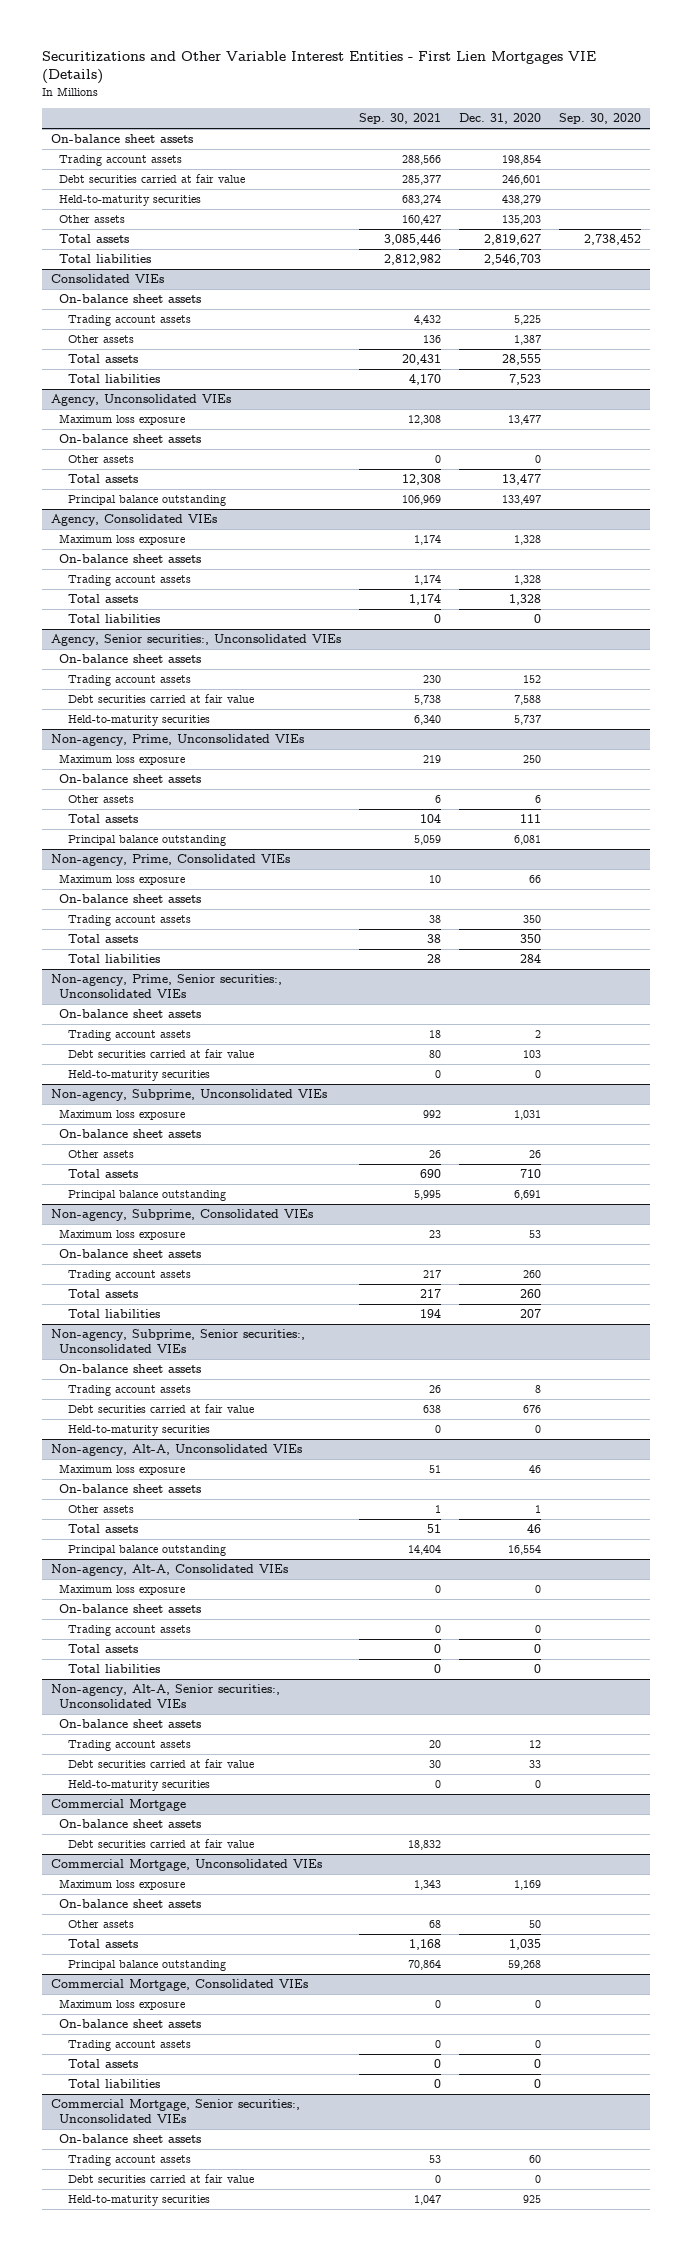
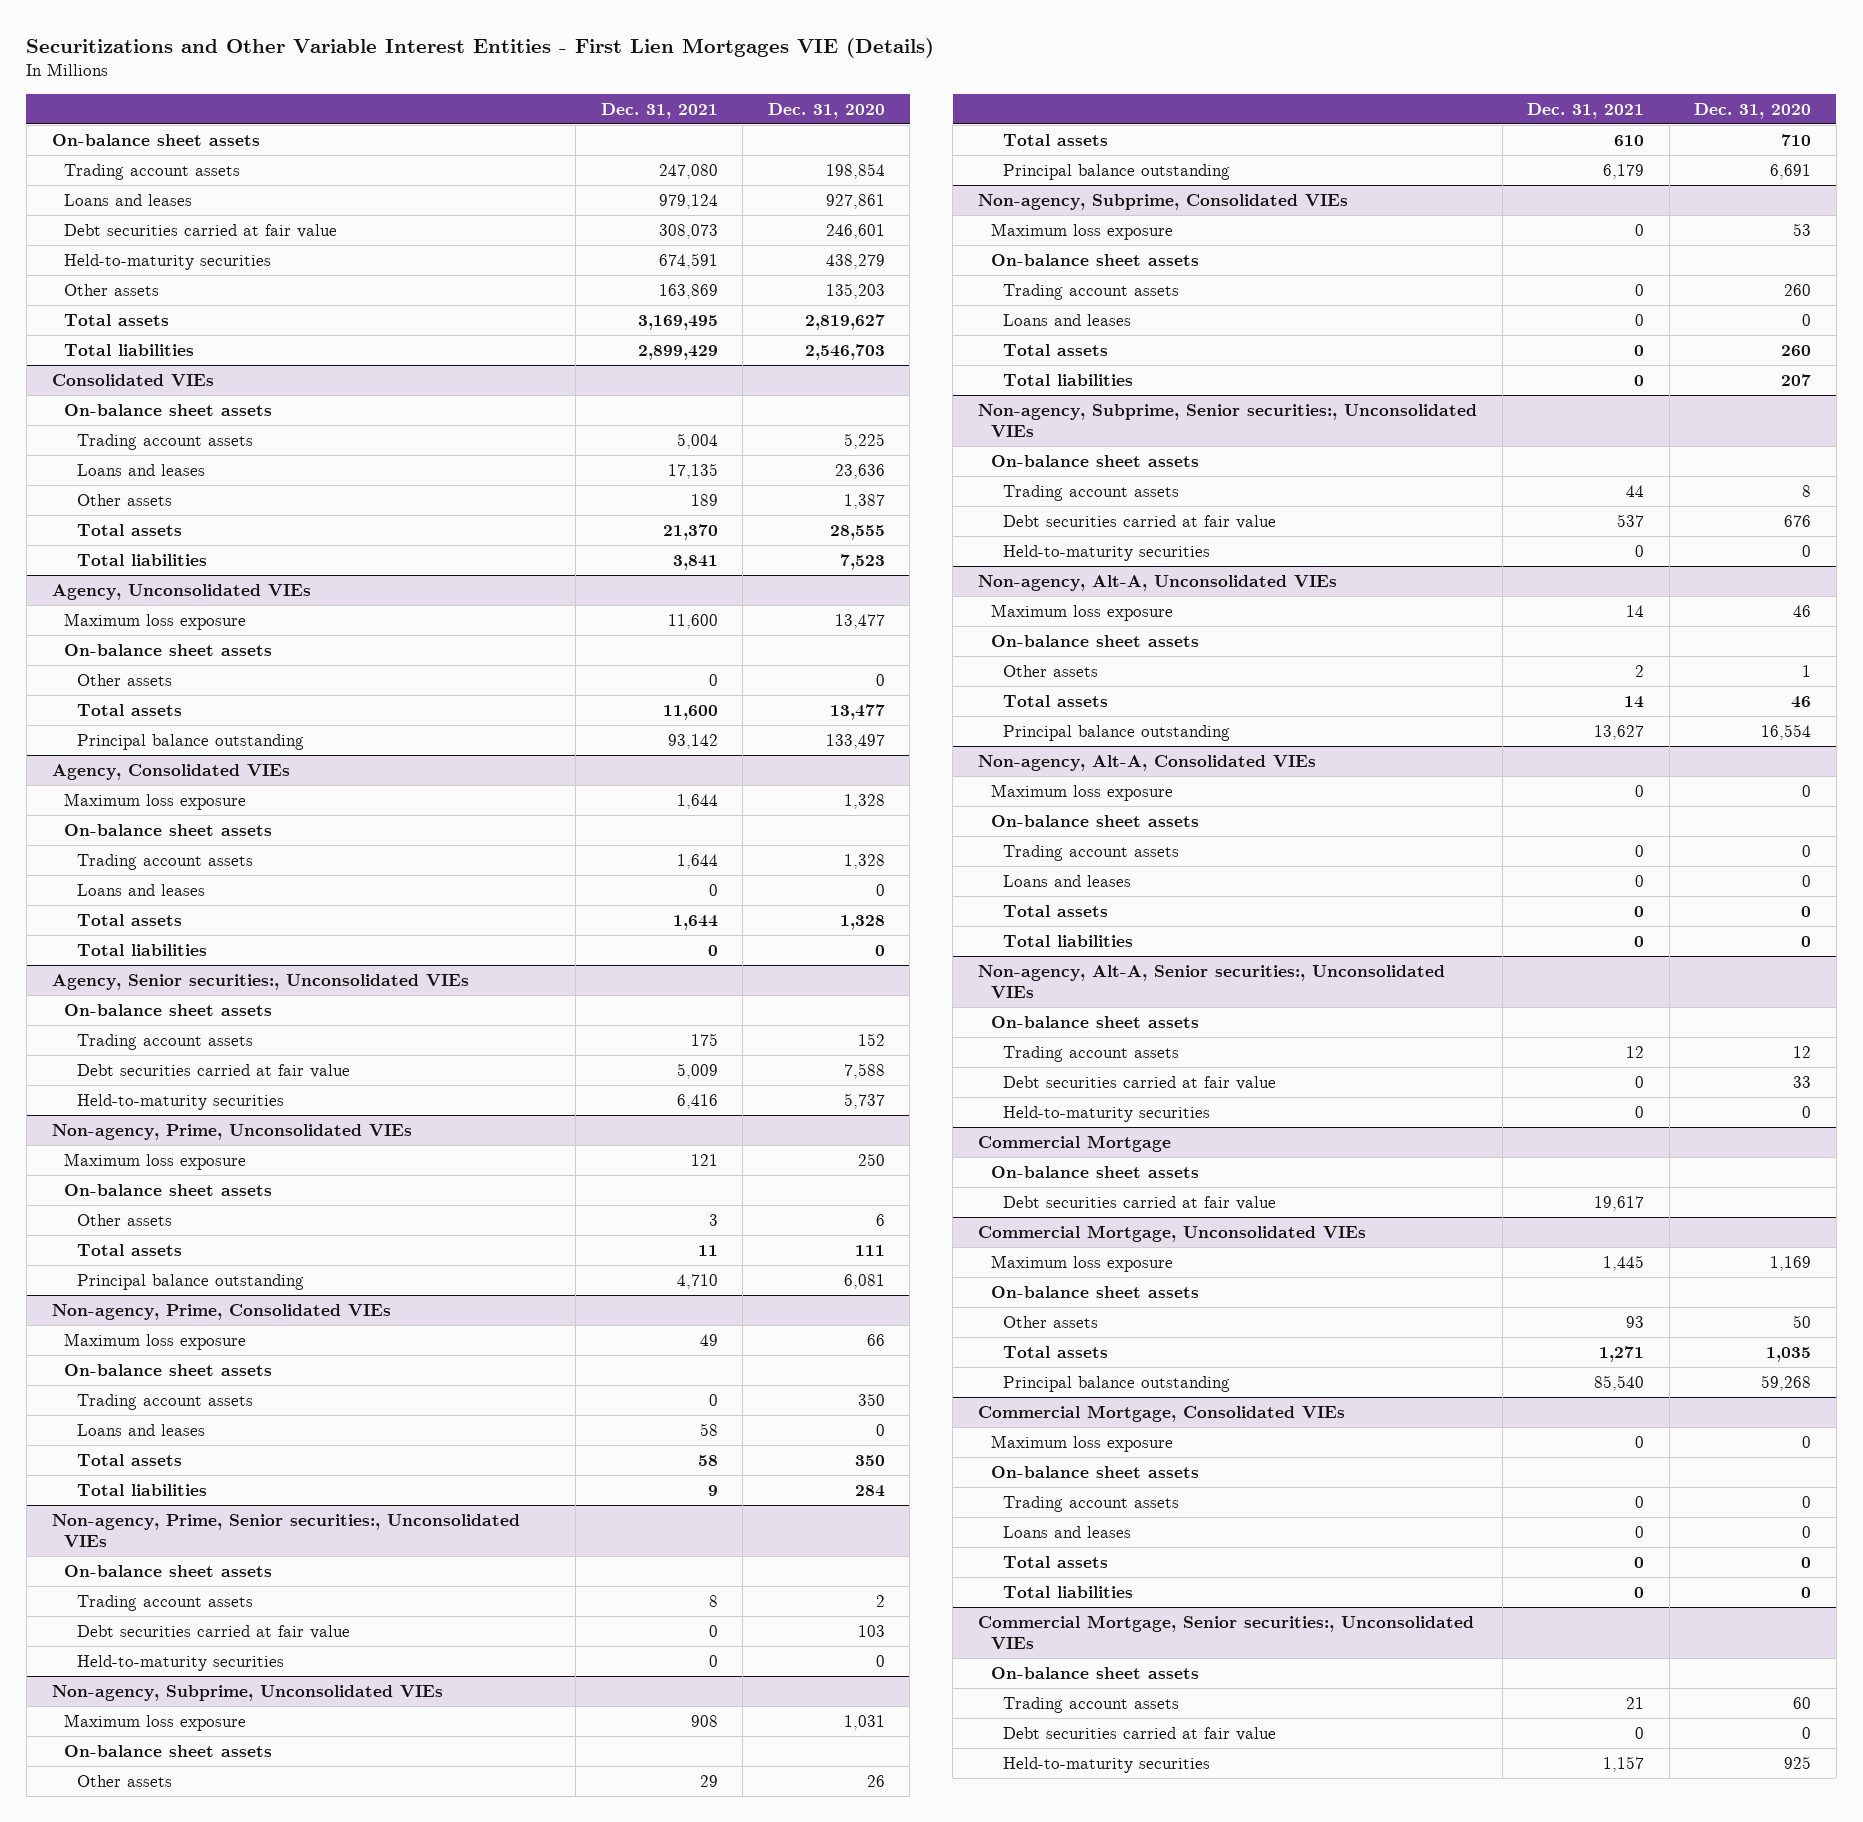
[358,113,441,125] Sep. 30, 2021 -> none
[558,113,641,125] Sep. 30, 2020 -> none
none -> [600,102,718,119] Dec. 31, 2021
none -> [64,193,193,206] Loans and leases
none -> [76,463,205,476] Loans and leases
none -> [76,883,205,896] Loans and leases
none -> [76,1423,205,1436] Loans and leases
none -> [1003,313,1132,326] Loans and leases
none -> [1003,874,1132,887] Loans and leases
none -> [1003,1525,1132,1538] Loans and leases

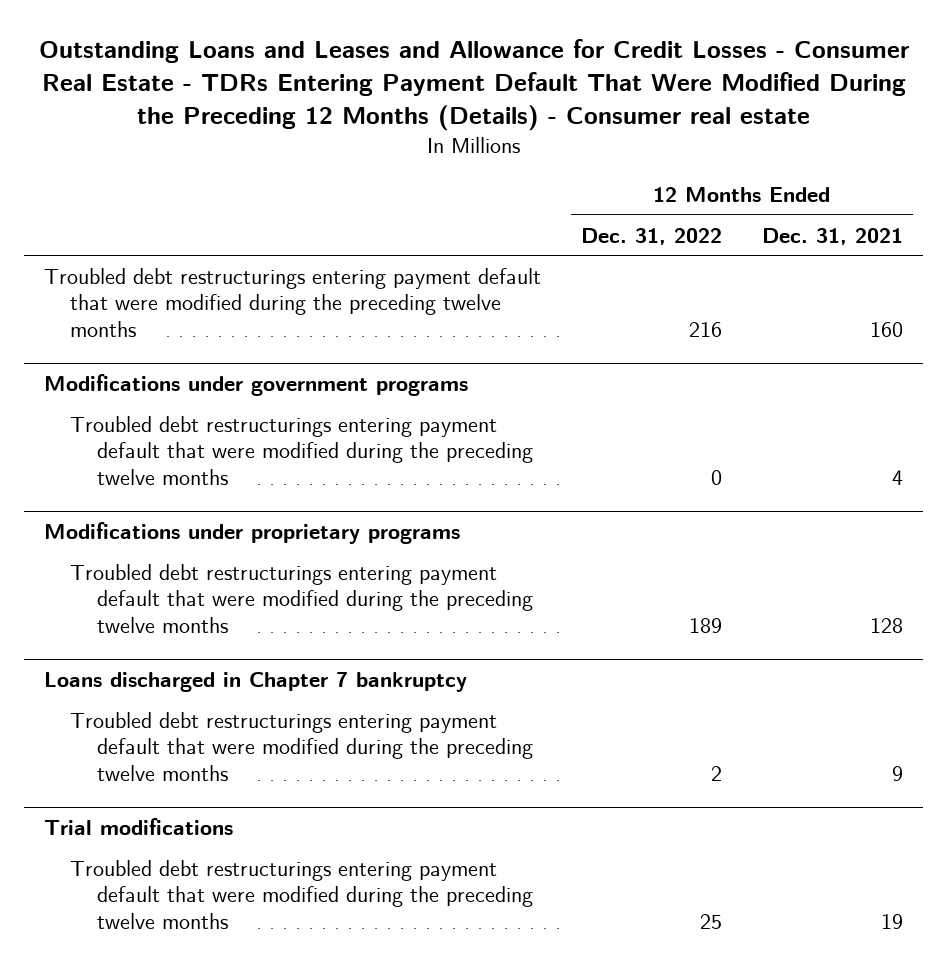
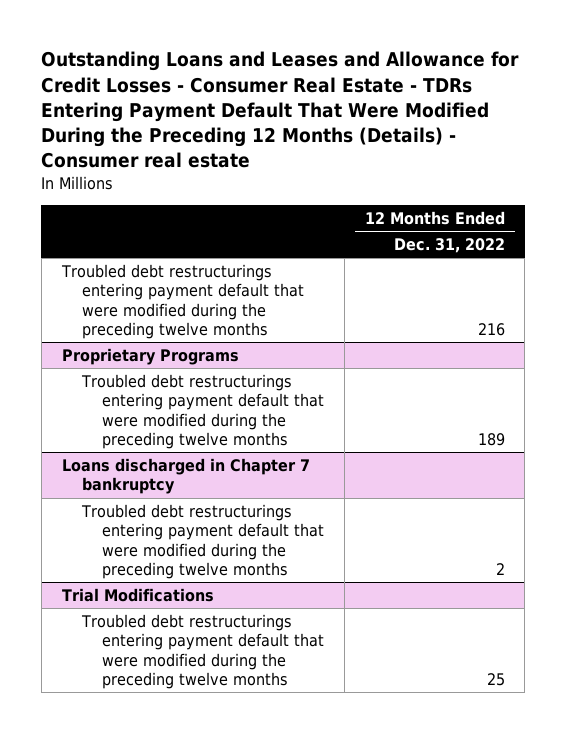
[762,227,904,245] Dec. 31, 2021 -> none
[70,415,533,485] Troubled debt restructurings entering payment default that were modified during the preceding twelve months -> none
[44,522,461,545] Modifications under proprietary programs -> none
[44,374,469,397] Modifications under government programs -> [61,348,239,366] Proprietary Programs
[44,818,234,836] Trial modifications -> [61,588,214,603] Trial Modifications

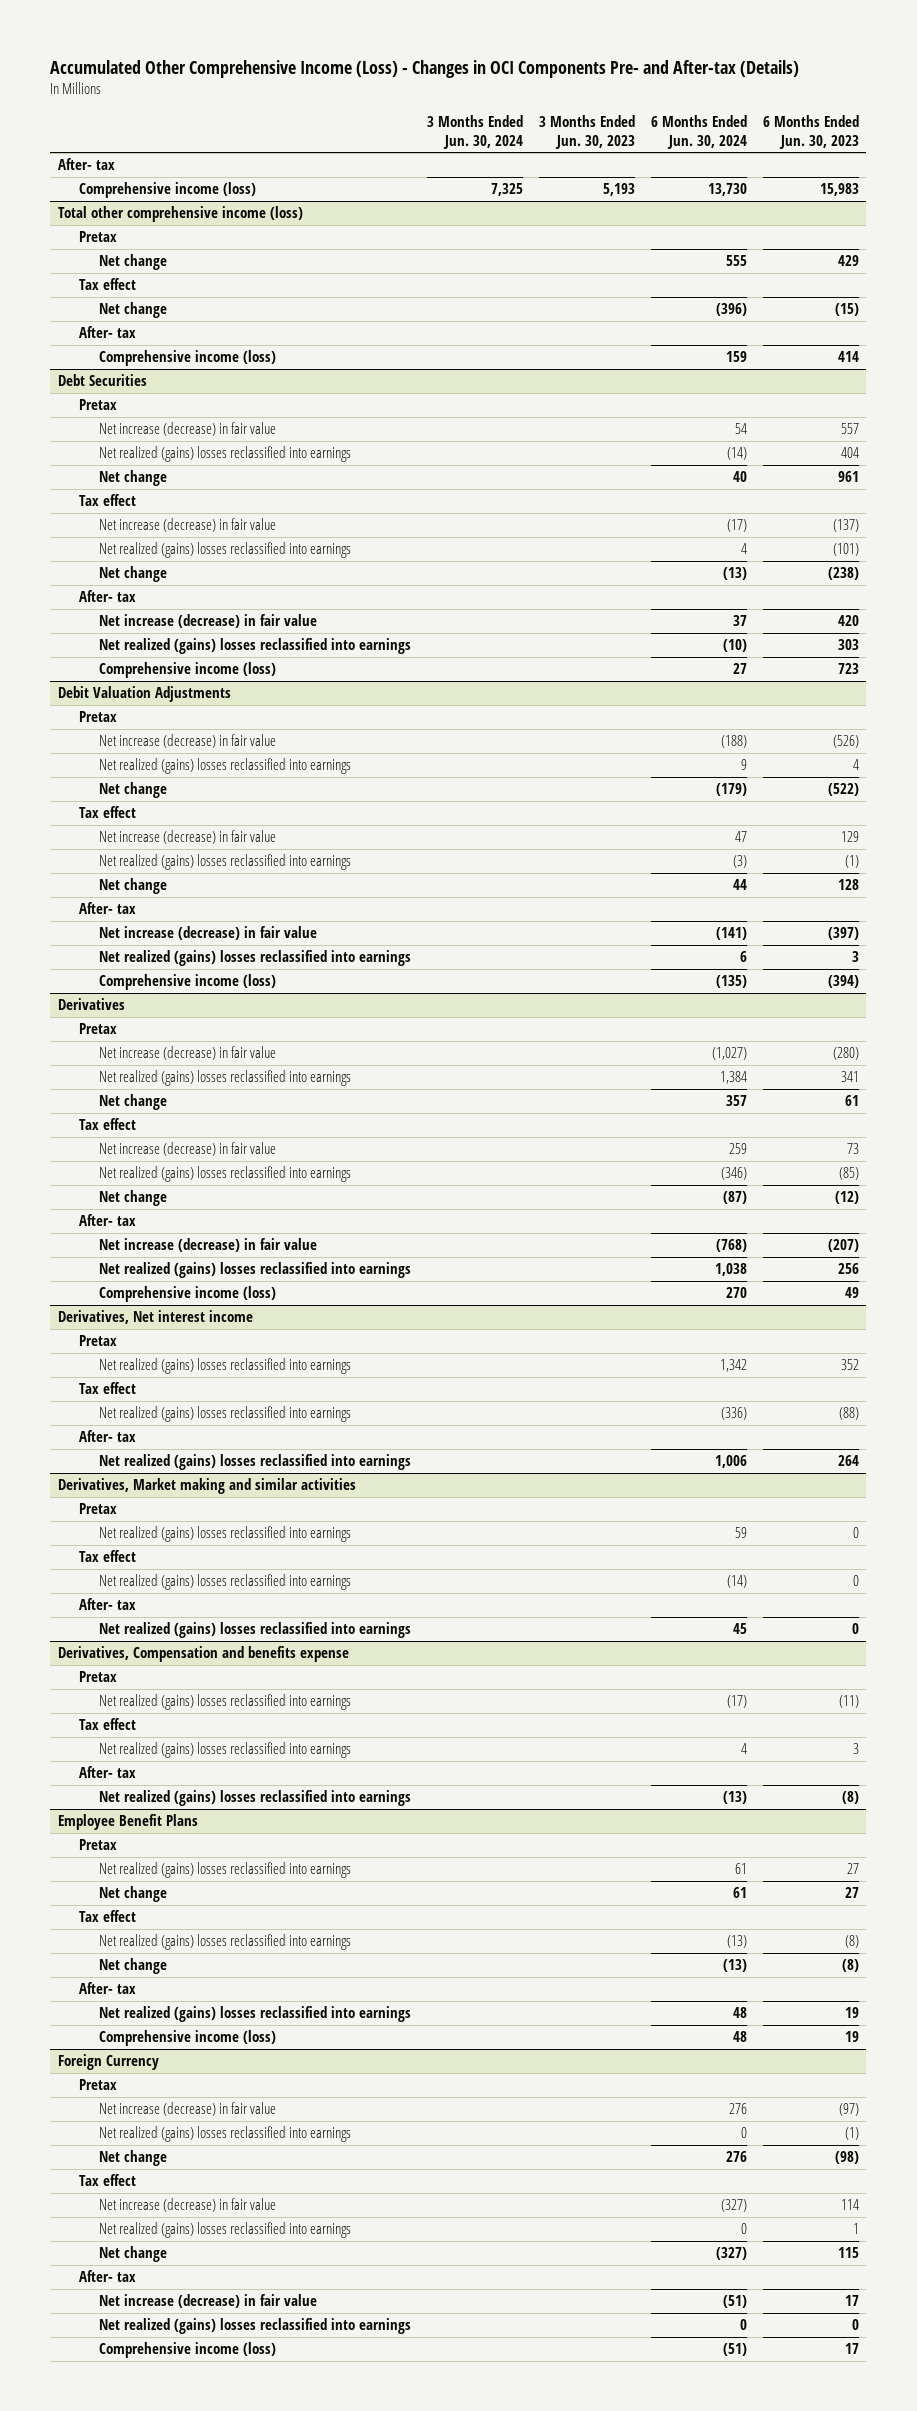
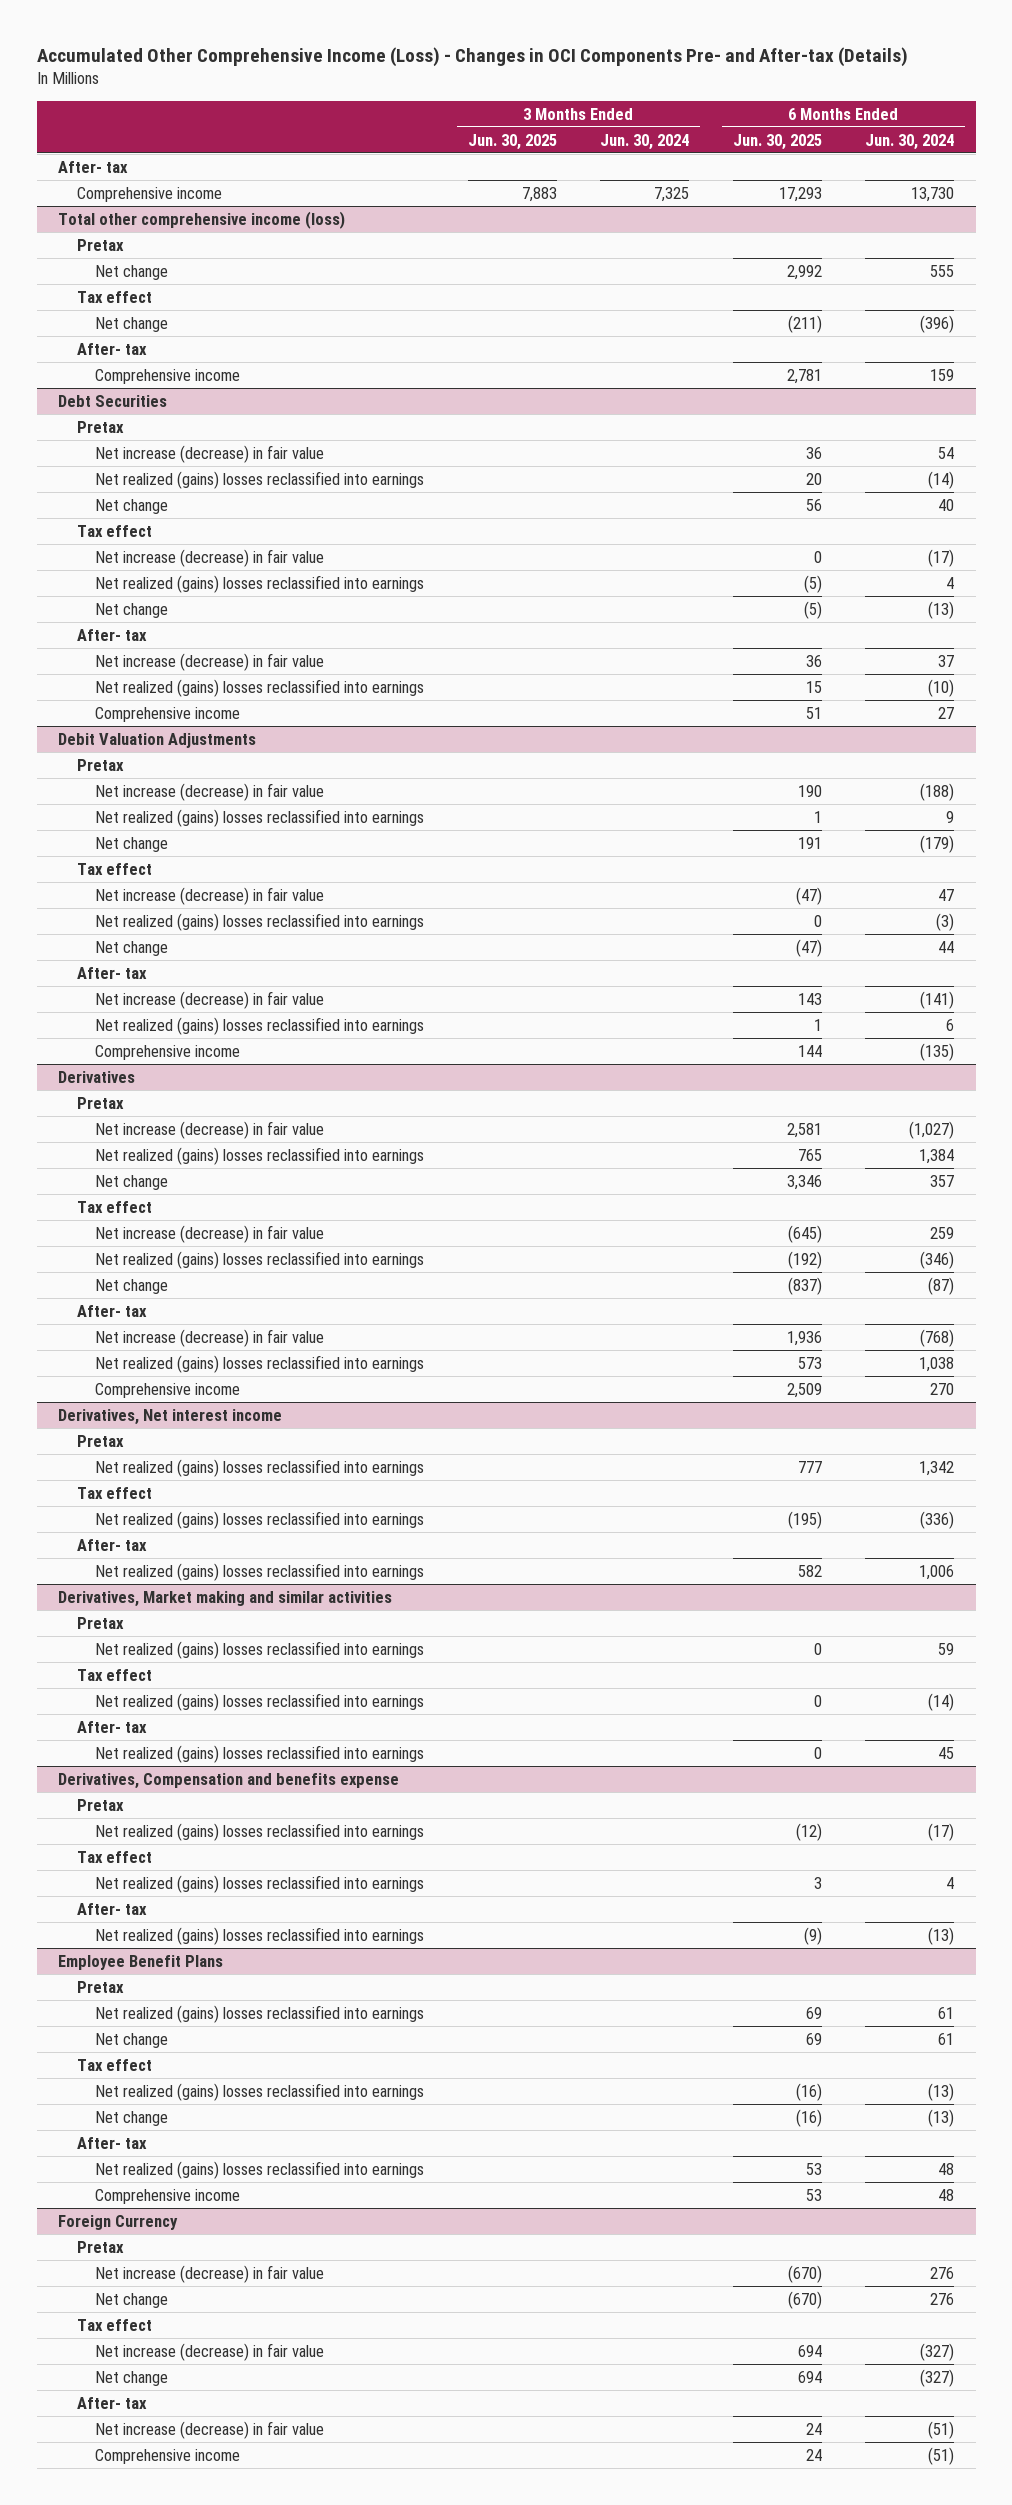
[539,115,636,149] 3 Months Ended Jun. 30, 2023 -> none
[762,115,859,149] 6 Months Ended Jun. 30, 2023 -> none
none -> [467,133,557,150] Jun. 30, 2025
none -> [732,133,822,150] Jun. 30, 2025
[78,182,256,199] Comprehensive income (loss) -> [76,186,222,202] Comprehensive income
[99,350,277,367] Comprehensive income (loss) -> [94,368,240,384] Comprehensive income
[99,662,277,679] Comprehensive income (loss) -> [94,706,240,722] Comprehensive income
[99,974,277,991] Comprehensive income (loss) -> [94,1044,240,1060] Comprehensive income
[99,1286,277,1303] Comprehensive income (loss) -> [94,1382,240,1398] Comprehensive income
[99,2030,277,2047] Comprehensive income (loss) -> [94,2188,240,2204] Comprehensive income
[99,2126,352,2143] Net realized (gains) losses reclassified into earnings -> none
[99,2222,352,2239] Net realized (gains) losses reclassified into earnings -> none
[99,2318,412,2335] Net realized (gains) losses reclassified into earnings -> none
[99,2342,277,2359] Comprehensive income (loss) -> [94,2448,240,2464] Comprehensive income

